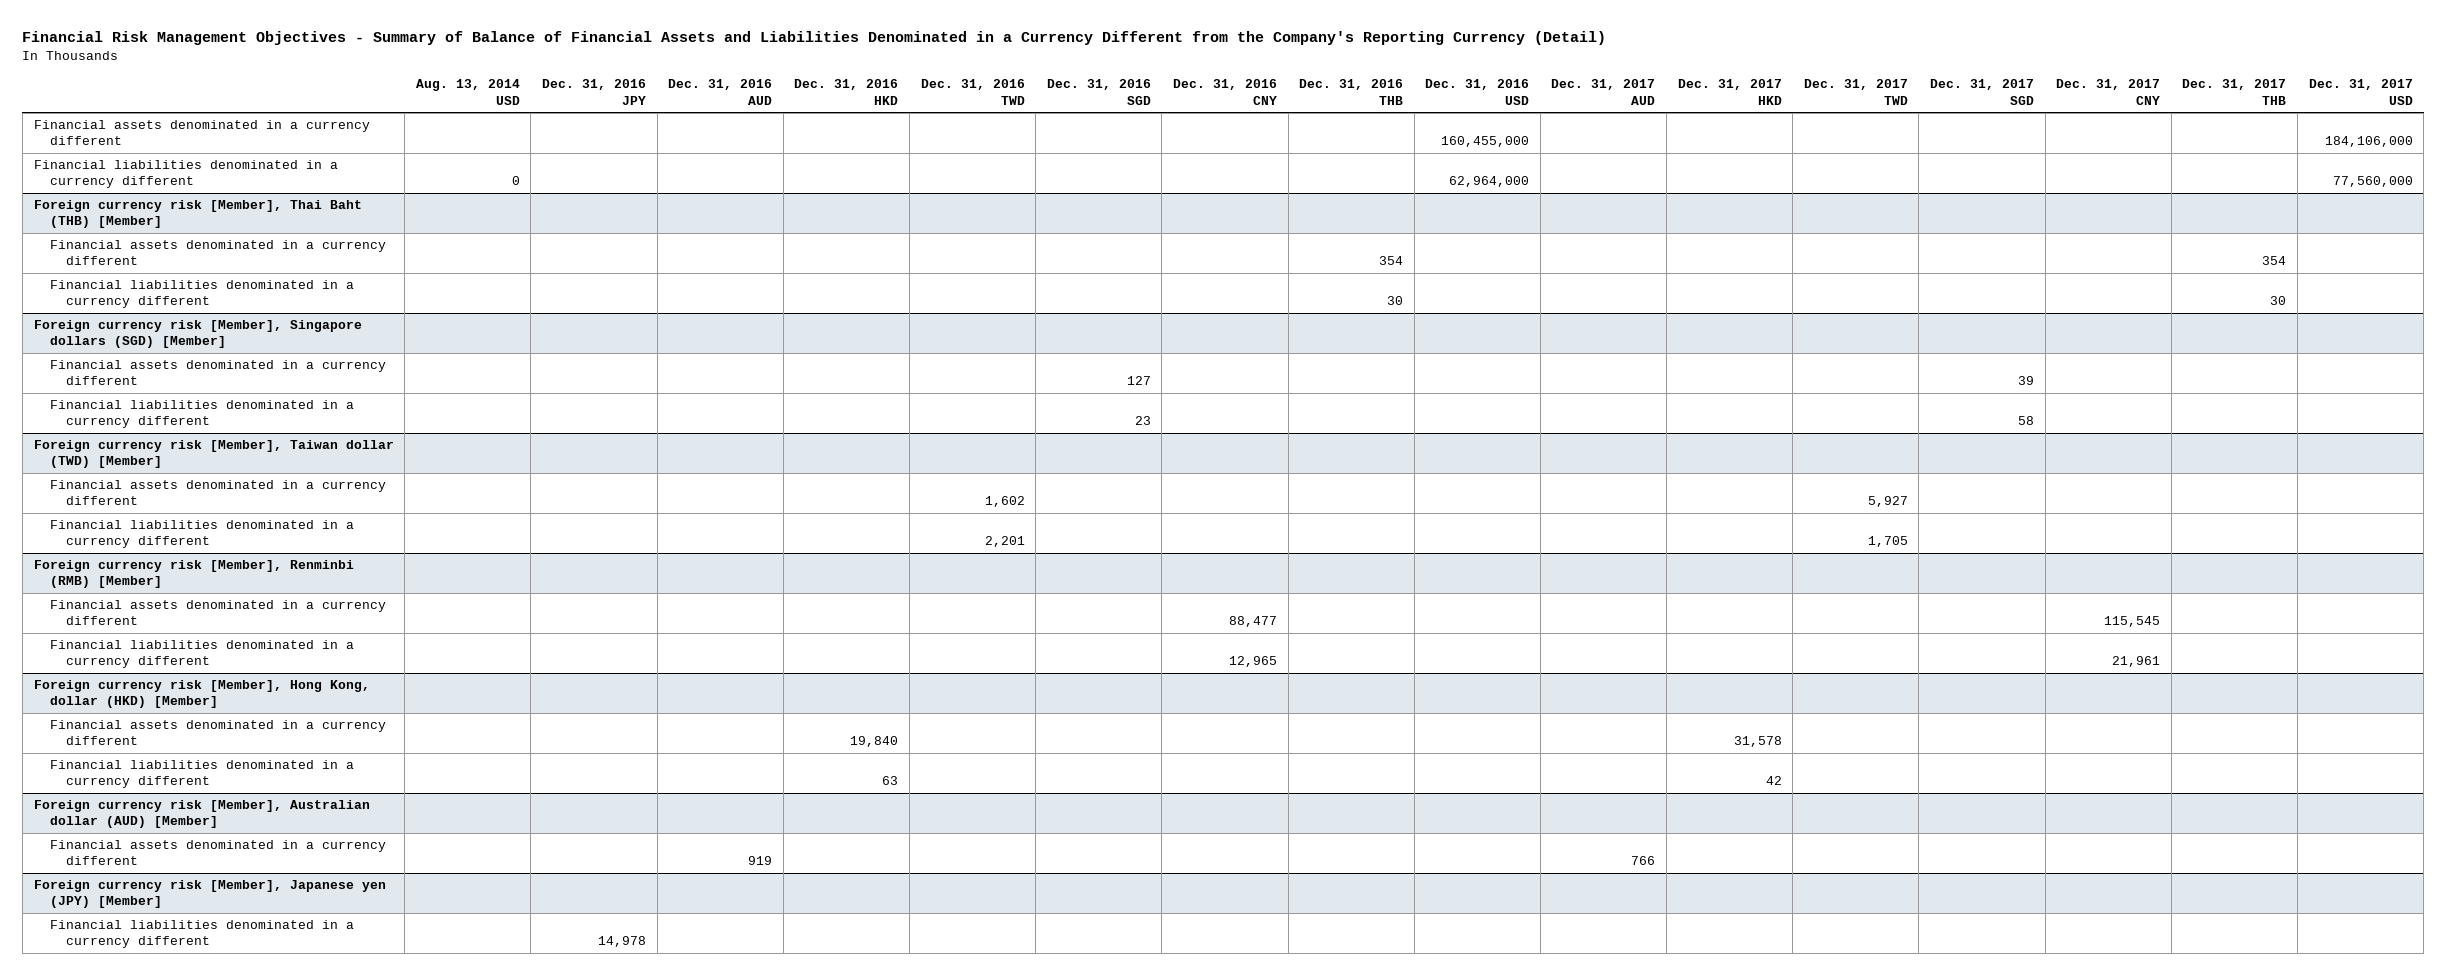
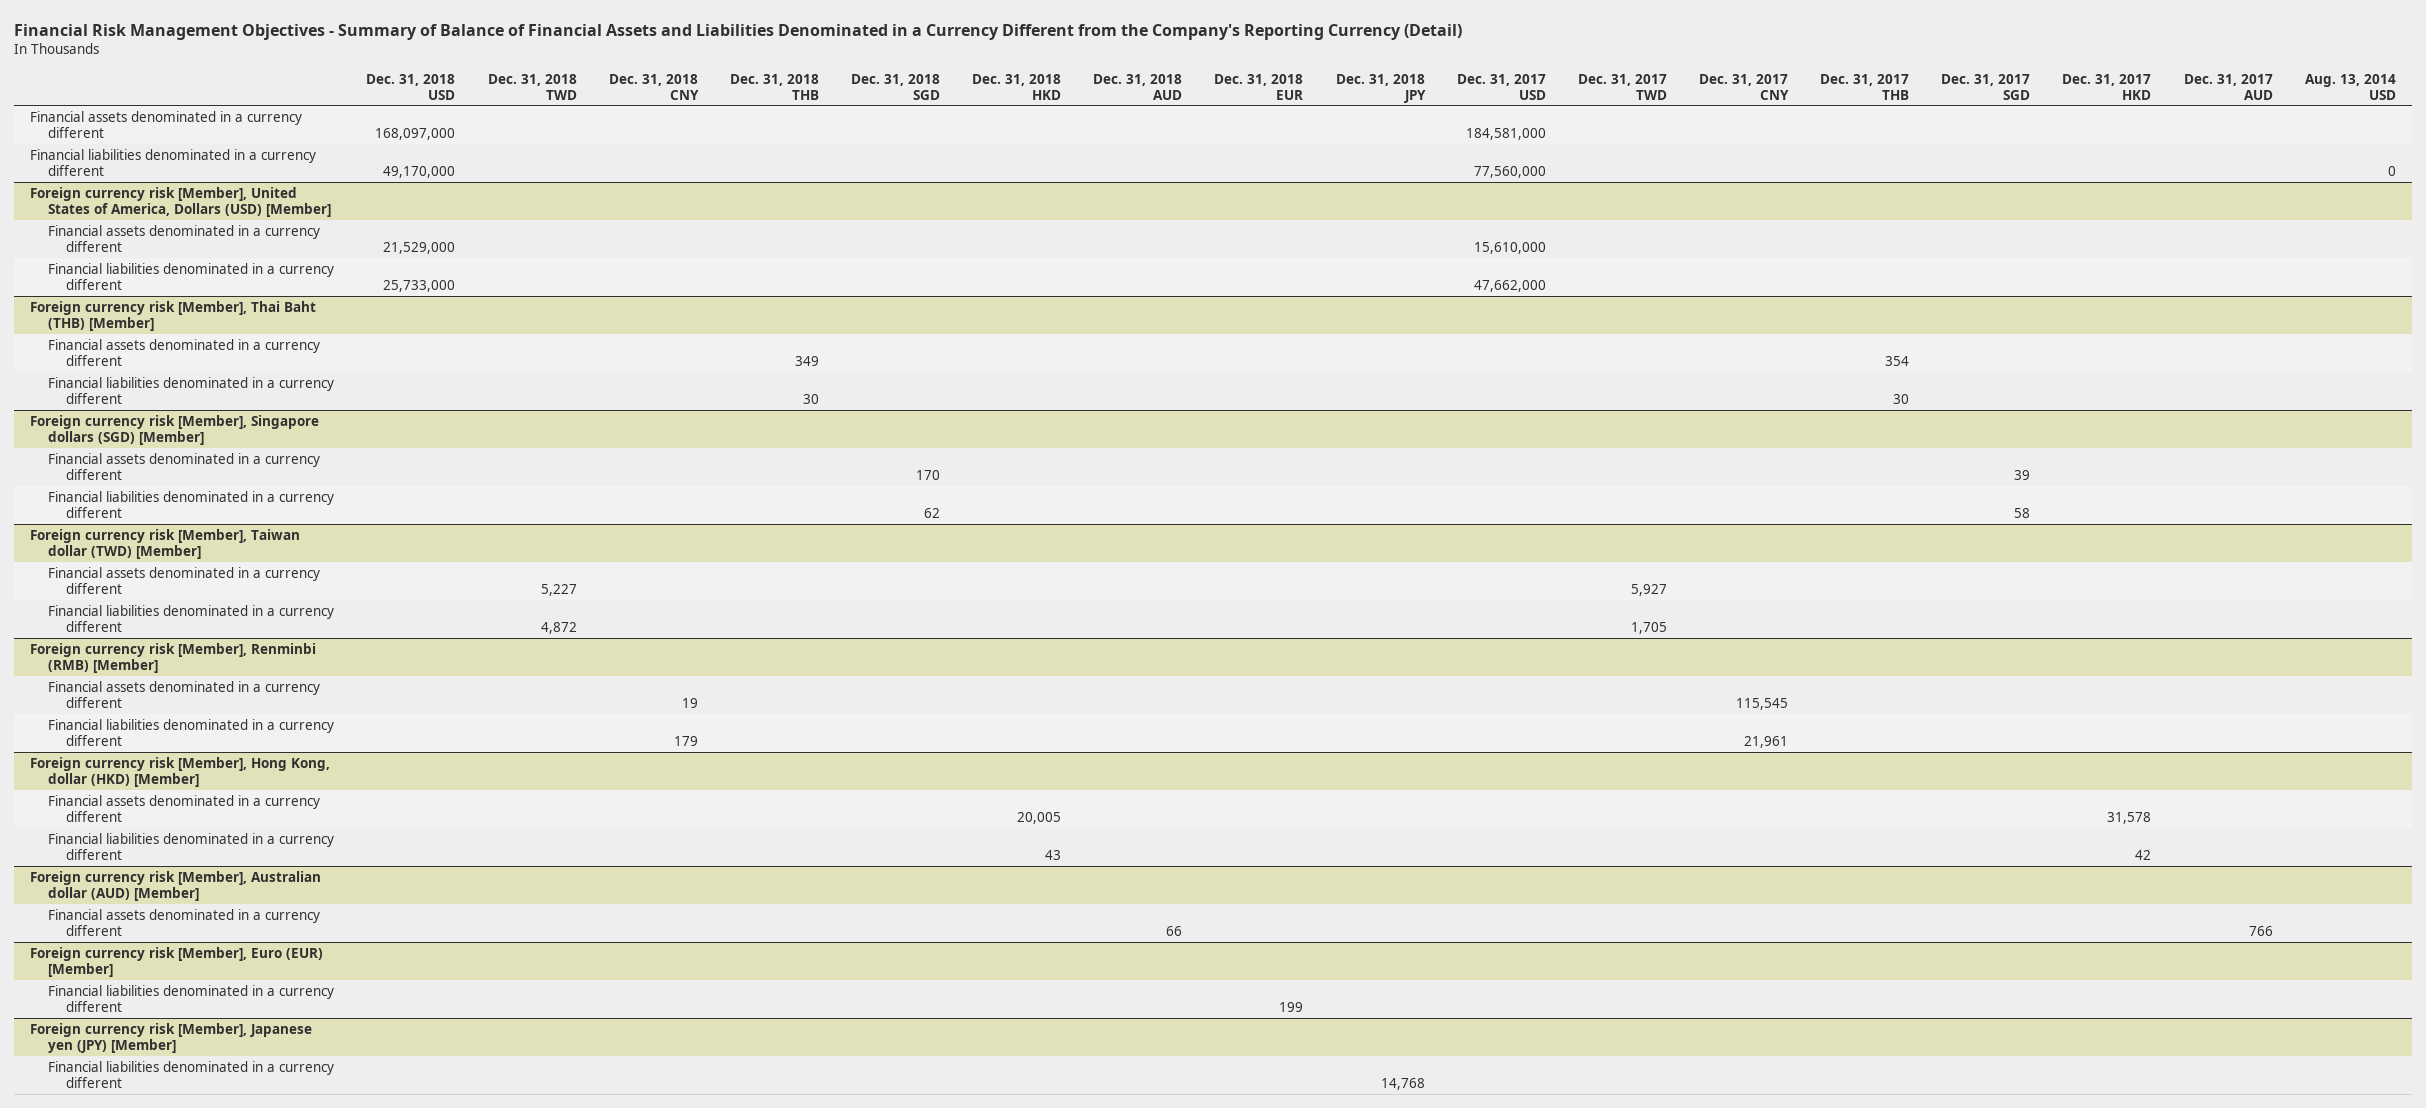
[541,79,646,106] Dec. 31, 2016 JPY -> none
[668,79,773,106] Dec. 31, 2016 AUD -> none
[794,79,899,106] Dec. 31, 2016 HKD -> none
[920,79,1025,106] Dec. 31, 2016 TWD -> none
[1046,79,1151,106] Dec. 31, 2016 SGD -> none
[1172,79,1277,106] Dec. 31, 2016 CNY -> none
[1299,79,1404,106] Dec. 31, 2016 THB -> none
[1425,79,1530,106] Dec. 31, 2016 USD -> none
none -> [366,73,456,100] Dec. 31, 2018 USD
none -> [487,73,577,100] Dec. 31, 2018 TWD
none -> [608,73,699,100] Dec. 31, 2018 CNY
none -> [729,73,819,100] Dec. 31, 2018 THB
none -> [850,73,940,100] Dec. 31, 2018 SGD
none -> [972,73,1062,100] Dec. 31, 2018 HKD
none -> [1093,73,1183,100] Dec. 31, 2018 AUD
none -> [1214,73,1304,100] Dec. 31, 2018 EUR
none -> [1335,73,1426,103] Dec. 31, 2018 JPY
[2324,136,2413,148] 184,106,000 -> [1465,127,1546,140] 184,581,000
none -> [30,186,332,217] Foreign currency risk [Member], United States of America, Dollars (USD) [Member]
none -> [48,224,321,252] Financial assets denominated in a currency different
none -> [48,262,335,290] Financial liabilities denominated in a currency different
none -> [30,946,324,977] Foreign currency risk [Member], Euro (EUR) [Member]
none -> [48,984,335,1012] Financial liabilities denominated in a currency different

